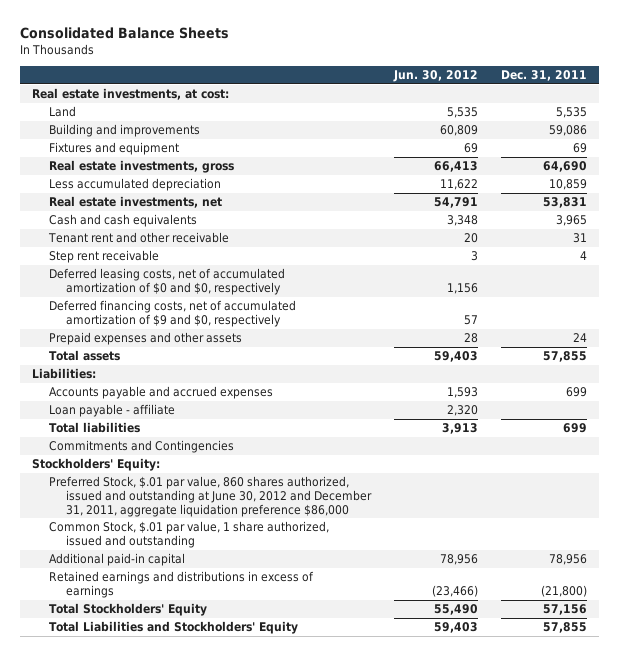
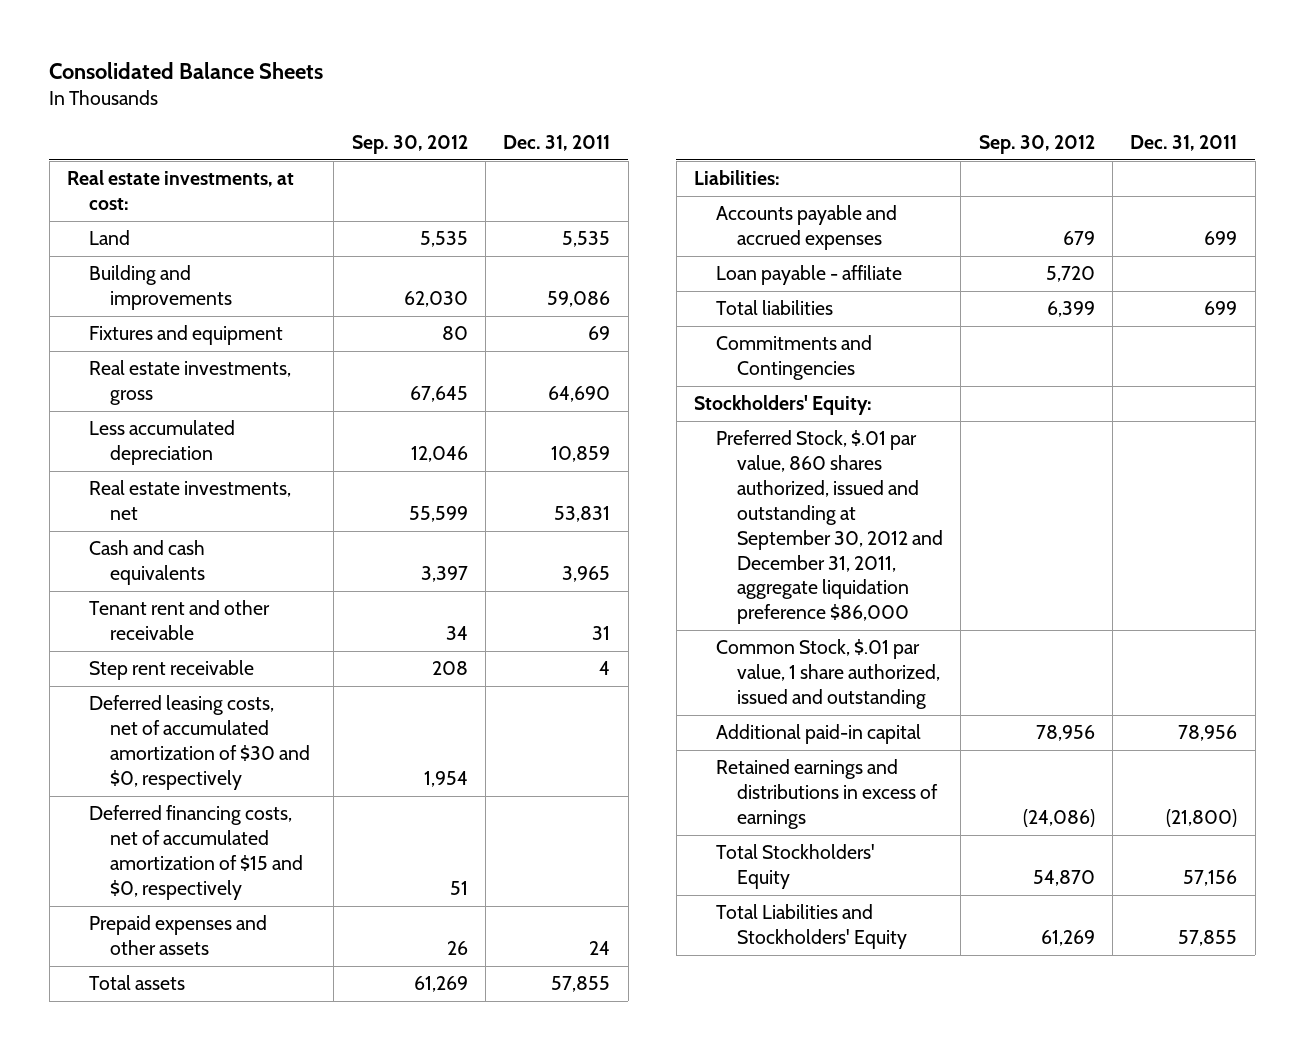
[393,70,479,83] Jun. 30, 2012 -> none
none -> [351,135,468,155] Sep. 30, 2012
[48,268,285,295] Deferred leasing costs, net of accumulated amortization of $0 and $0, respectively -> [88,695,310,790] Deferred leasing costs, net of accumulated amortization of $30 and $0, respectively
[48,300,296,327] Deferred financing costs, net of accumulated amortization of $9 and $0, respectively -> [88,805,303,900] Deferred financing costs, net of accumulated amortization of $15 and $0, respectively
[48,476,372,517] Preferred Stock, $.01 par value, 860 shares authorized, issued and outstanding at June 30, 2012 and December 31, 2011, aggregate liquidation preference $86,000 -> [715,430,943,625] Preferred Stock, $.01 par value, 860 shares authorized, issued and outstanding at September 30, 2012 and December 31, 2011, aggregate liquidation preference $86,000

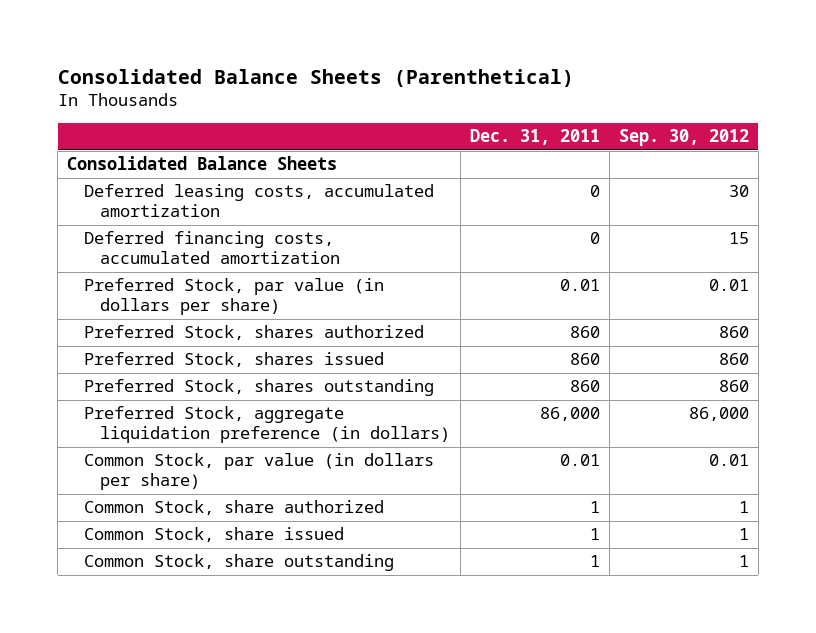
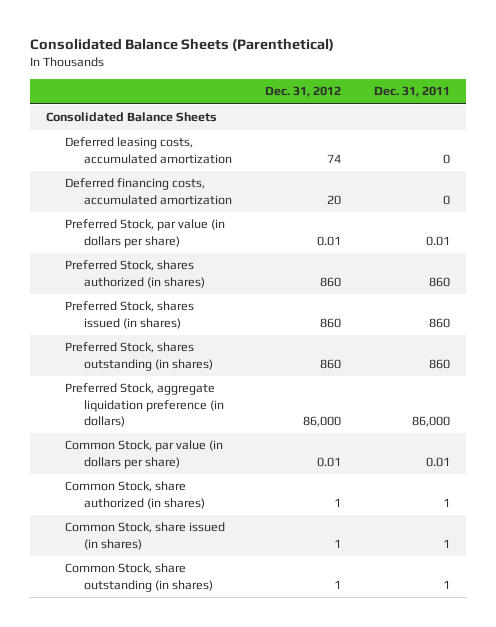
[618,129,749,147] Sep. 30, 2012 -> none
none -> [264,86,341,98] Dec. 31, 2012
[83,325,424,341] Preferred Stock, shares authorized -> [65,260,205,288] Preferred Stock, shares authorized (in shares)
[83,352,384,368] Preferred Stock, shares issued -> [65,301,195,329] Preferred Stock, shares issued (in shares)
[83,379,434,397] Preferred Stock, shares outstanding -> [65,342,213,371] Preferred Stock, shares outstanding (in shares)
[83,500,384,516] Common Stock, share authorized -> [65,481,205,509] Common Stock, share authorized (in shares)
[83,527,344,543] Common Stock, share issued -> [65,522,226,550] Common Stock, share issued (in shares)
[83,554,394,572] Common Stock, share outstanding -> [65,563,213,592] Common Stock, share outstanding (in shares)

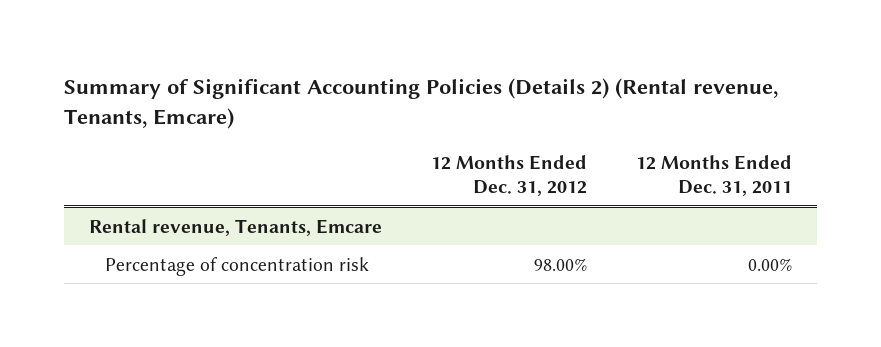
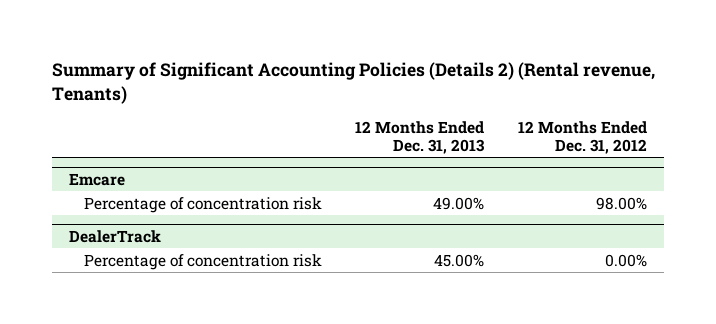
[64,78,779,130] Summary of Significant Accounting Policies (Details 2) (Rental revenue, Tenants, Emcare) -> [51,61,655,104] Summary of Significant Accounting Policies (Details 2) (Rental revenue, Tenants)
[636,155,793,196] 12 Months Ended Dec. 31, 2011 -> none
none -> [355,120,486,154] 12 Months Ended Dec. 31, 2013
[88,218,382,236] Rental revenue, Tenants, Emcare -> none
none -> [68,172,125,186] Emcare
none -> [68,229,161,243] DealerTrack
none -> [83,253,322,270] Percentage of concentration risk

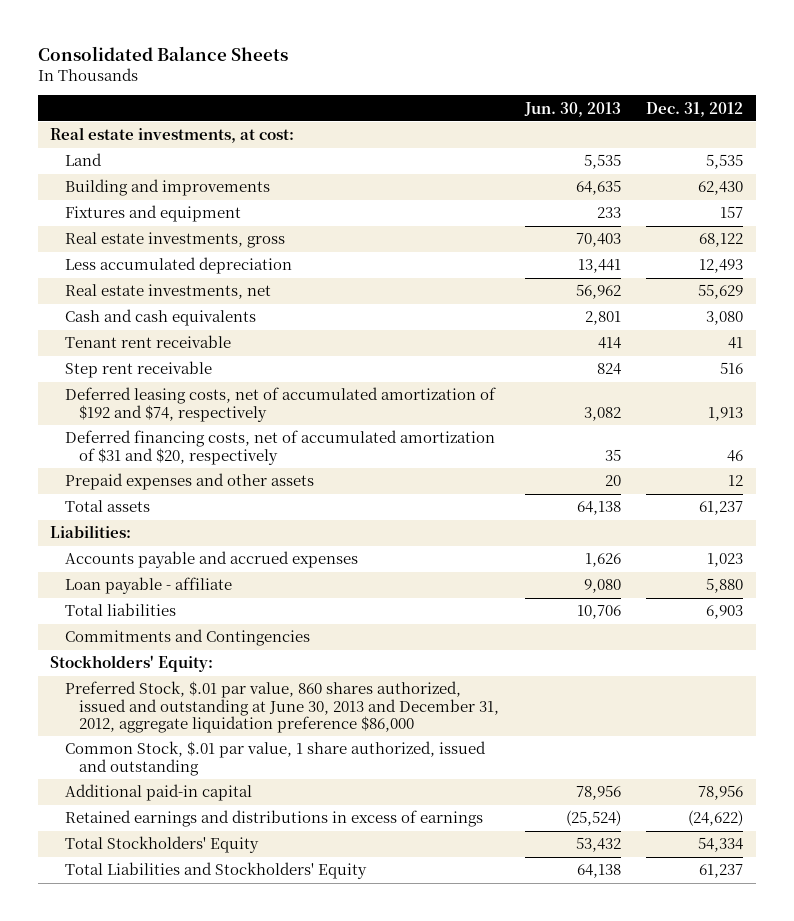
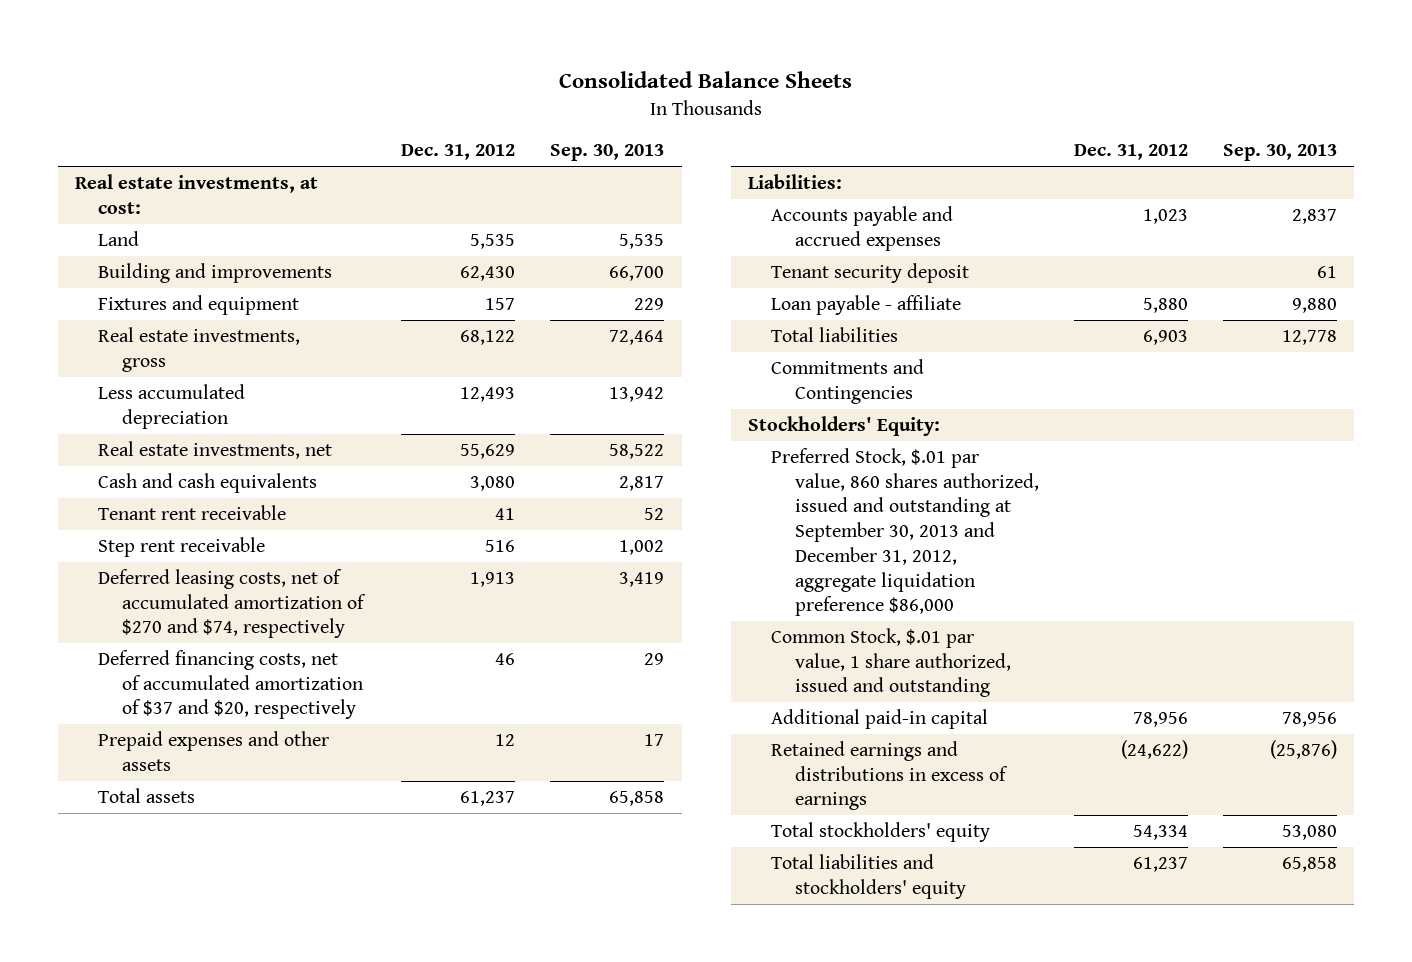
[523,101,621,117] Jun. 30, 2013 -> none
none -> [549,144,664,162] Sep. 30, 2013
[64,387,496,422] Deferred leasing costs, net of accumulated amortization of $192 and $74, respectively -> [98,569,366,639] Deferred leasing costs, net of accumulated amortization of $270 and $74, respectively
[64,430,495,465] Deferred financing costs, net of accumulated amortization of $31 and $20, respectively -> [98,650,363,720] Deferred financing costs, net of accumulated amortization of $37 and $20, respectively
none -> [771,263,970,284] Tenant security deposit
[64,681,500,734] Preferred Stock, $.01 par value, 860 shares authorized, issued and outstanding at June 30, 2013 and December 31, 2012, aggregate liquidation preference $86,000 -> [771,448,1039,617] Preferred Stock, $.01 par value, 860 shares authorized, issued and outstanding at September 30, 2013 and December 31, 2012, aggregate liquidation preference $86,000
[64,836,259,854] Total Stockholders' Equity -> [771,822,991,843] Total stockholders' equity
[64,862,367,880] Total Liabilities and Stockholders' Equity -> [771,854,966,899] Total liabilities and stockholders' equity

